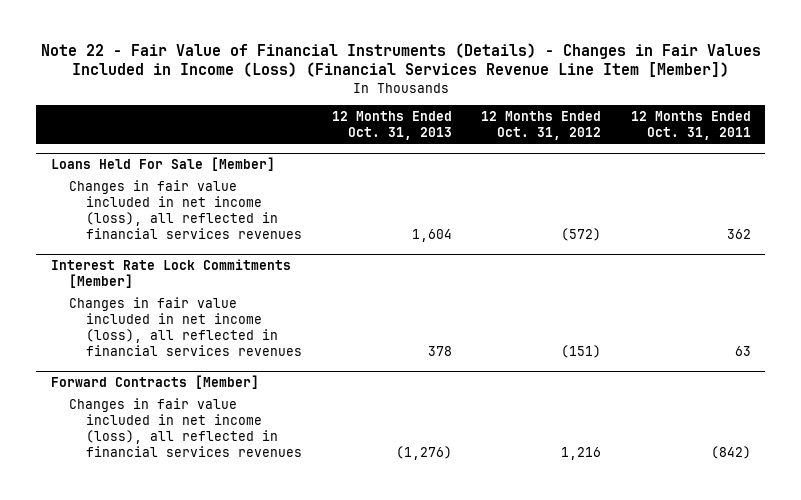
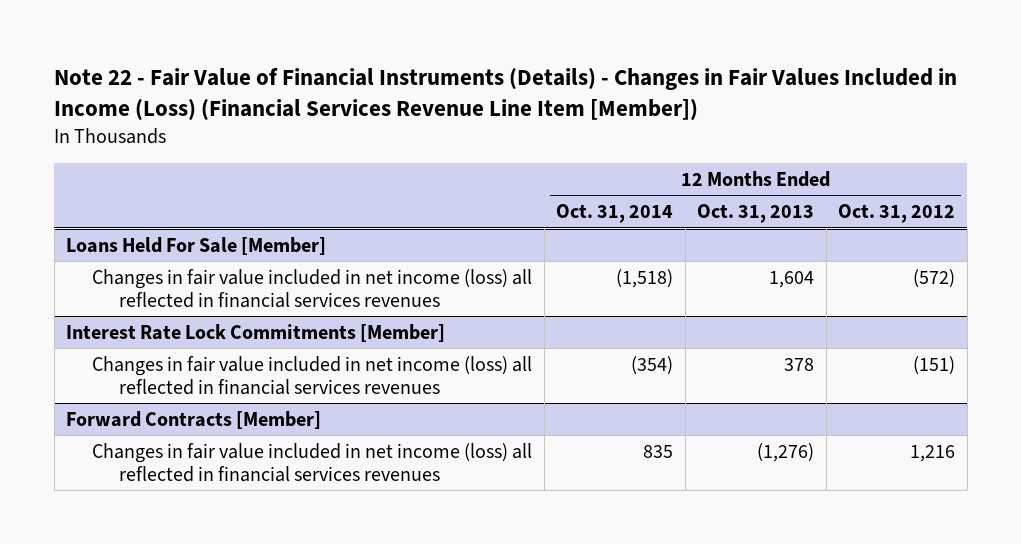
[630,111,751,141] 12 Months Ended Oct. 31, 2011 -> none
none -> [556,204,674,224] Oct. 31, 2014
[68,179,303,240] Changes in fair value included in net income (loss), all reflected in financial services revenues -> [92,268,533,308] Changes in fair value included in net income (loss) all reflected in financial services revenues
[68,296,303,357] Changes in fair value included in net income (loss), all reflected in financial services revenues -> [92,355,533,395] Changes in fair value included in net income (loss) all reflected in financial services revenues
[68,397,303,458] Changes in fair value included in net income (loss), all reflected in financial services revenues -> [92,442,533,482] Changes in fair value included in net income (loss) all reflected in financial services revenues

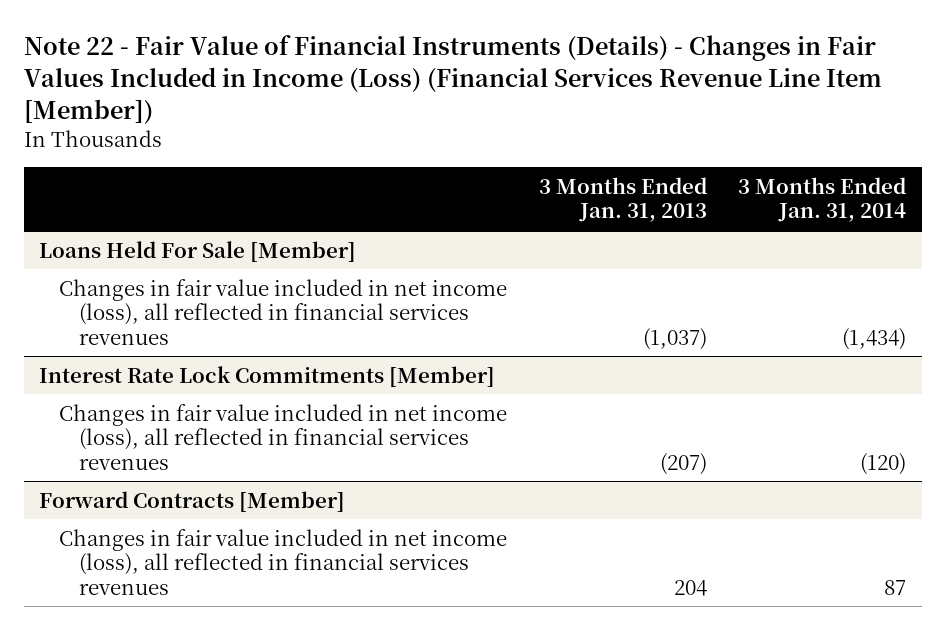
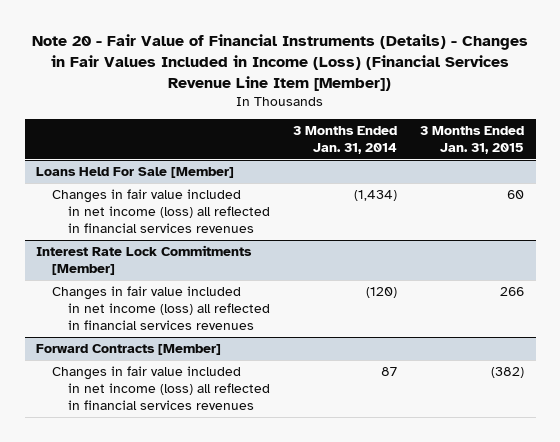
[23,35,882,125] Note 22 - Fair Value of Financial Instruments (Details) - Changes in Fair Values Included in Income (Loss) (Financial Services Revenue Line Item [Member]) -> [32,33,529,91] Note 20 - Fair Value of Financial Instruments (Details) - Changes in Fair Values Included in Income (Loss) (Financial Services Revenue Line Item [Member])
[538,176,707,223] 3 Months Ended Jan. 31, 2013 -> none
none -> [420,126,525,155] 3 Months Ended Jan. 31, 2015
[59,278,508,345] Changes in fair value included in net income (loss), all reflected in financial services revenues -> [52,188,270,233] Changes in fair value included in net income (loss) all reflected in financial services revenues
[59,403,508,470] Changes in fair value included in net income (loss), all reflected in financial services revenues -> [52,285,270,330] Changes in fair value included in net income (loss) all reflected in financial services revenues
[59,528,508,595] Changes in fair value included in net income (loss), all reflected in financial services revenues -> [52,365,270,410] Changes in fair value included in net income (loss) all reflected in financial services revenues

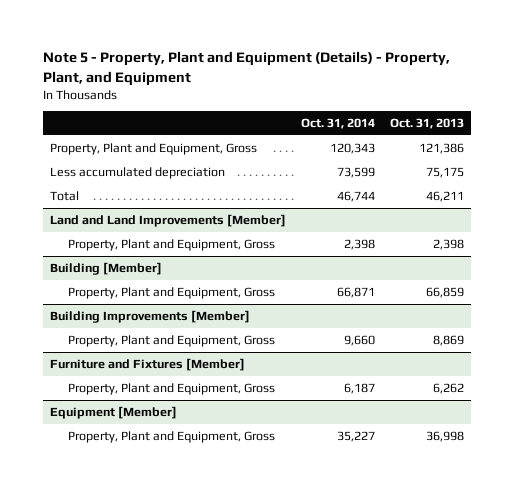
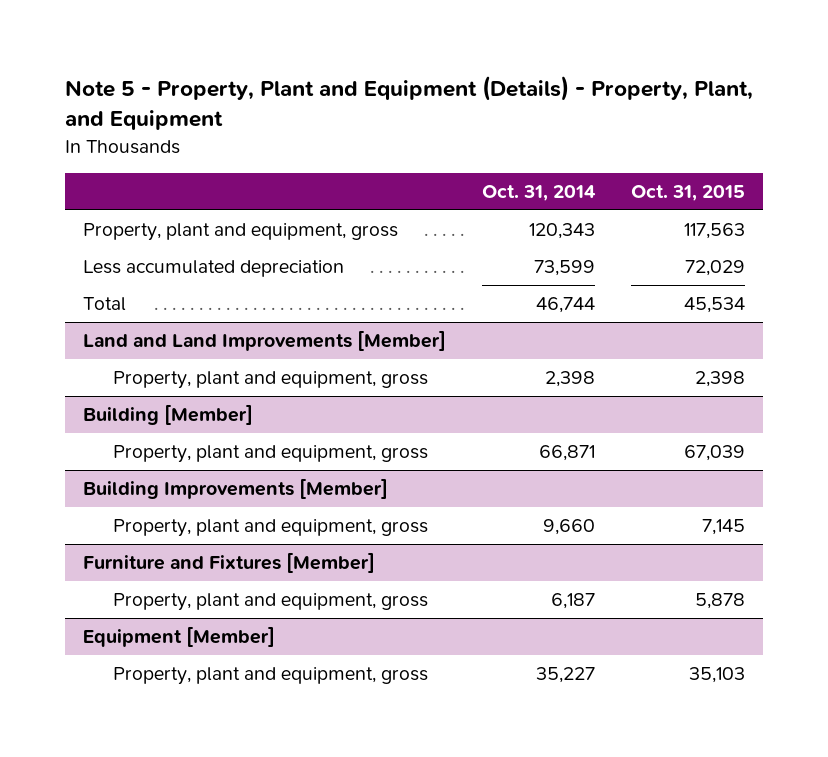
[389,117,464,129] Oct. 31, 2013 -> none
none -> [630,184,745,201] Oct. 31, 2015
[50,142,258,155] Property, Plant and Equipment, Gross -> [83,223,399,242] Property, plant and equipment, gross
[67,238,275,251] Property, Plant and Equipment, Gross -> [112,371,428,390] Property, plant and equipment, gross
[67,286,275,299] Property, Plant and Equipment, Gross -> [112,445,428,464] Property, plant and equipment, gross
[67,334,275,347] Property, Plant and Equipment, Gross -> [112,519,428,538] Property, plant and equipment, gross
[67,382,275,395] Property, Plant and Equipment, Gross -> [112,593,428,612] Property, plant and equipment, gross
[67,430,275,443] Property, Plant and Equipment, Gross -> [112,667,428,686] Property, plant and equipment, gross

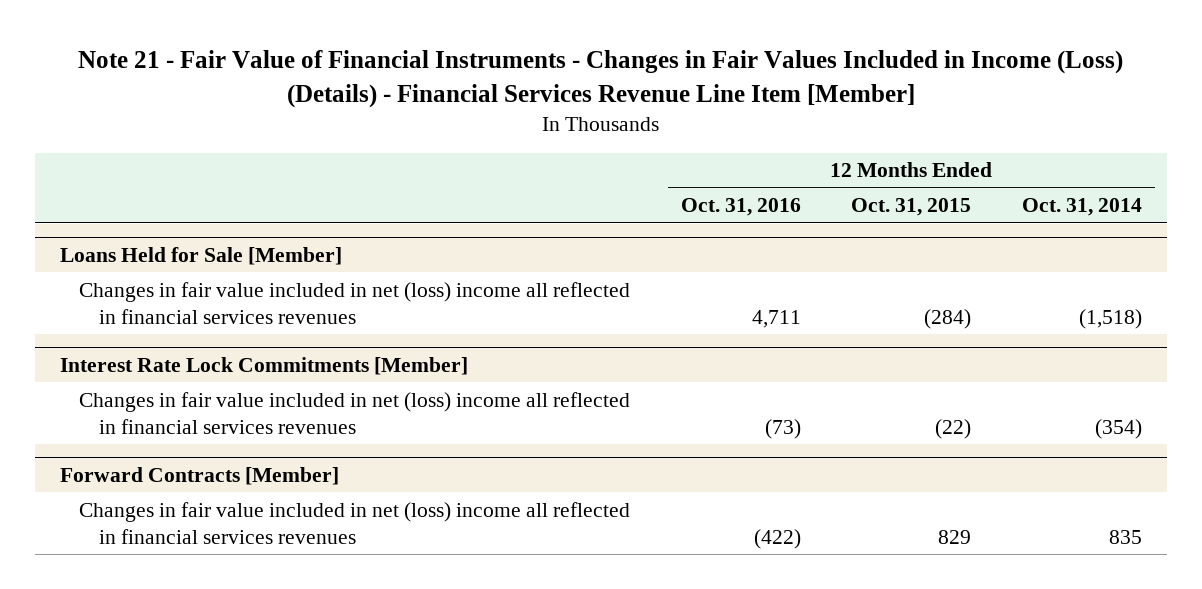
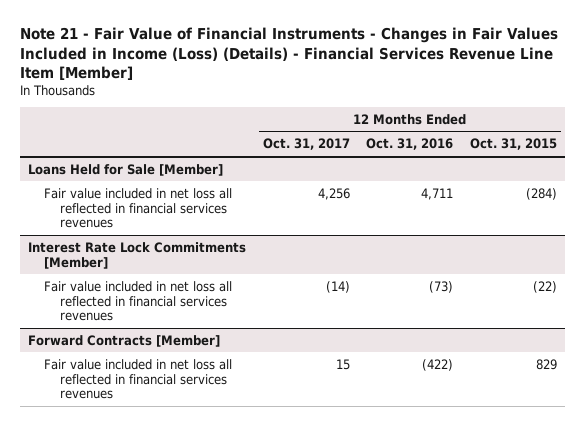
[1021,198,1142,217] Oct. 31, 2014 -> none
none -> [262,138,350,151] Oct. 31, 2017
[79,281,631,324] Changes in fair value included in net (loss) income all reflected in financial services revenues -> [44,187,233,229] Fair value included in net loss all reflected in financial services revenues
[79,391,631,434] Changes in fair value included in net (loss) income all reflected in financial services revenues -> [44,280,233,322] Fair value included in net loss all reflected in financial services revenues
[79,501,631,544] Changes in fair value included in net (loss) income all reflected in financial services revenues -> [44,358,233,400] Fair value included in net loss all reflected in financial services revenues

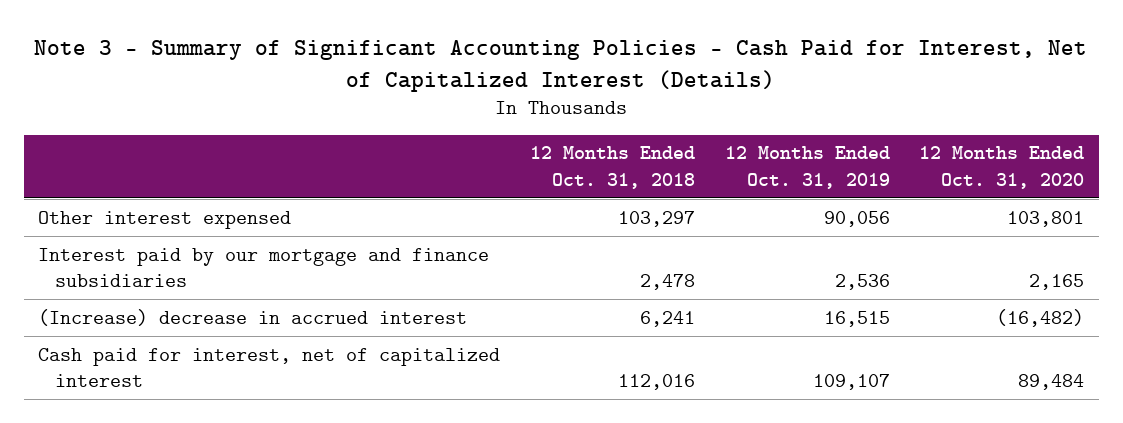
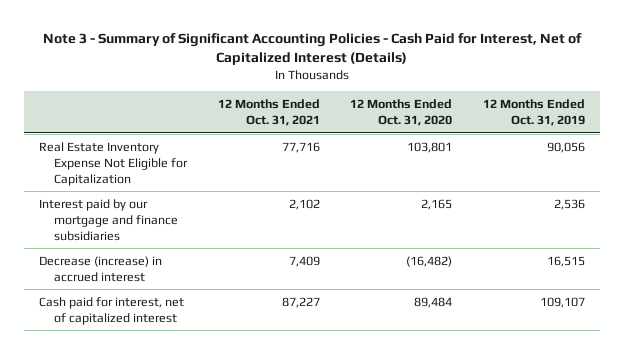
[529,146,695,189] 12 Months Ended Oct. 31, 2018 -> none
none -> [217,99,320,127] 12 Months Ended Oct. 31, 2021
[38,210,292,229] Other interest expensed -> [39,141,189,186] Real Estate Inventory Expense Not Eligible for Capitalization
[38,308,468,326] (Increase) decrease in accrued interest -> [39,255,163,282] Decrease (increase) in accrued interest

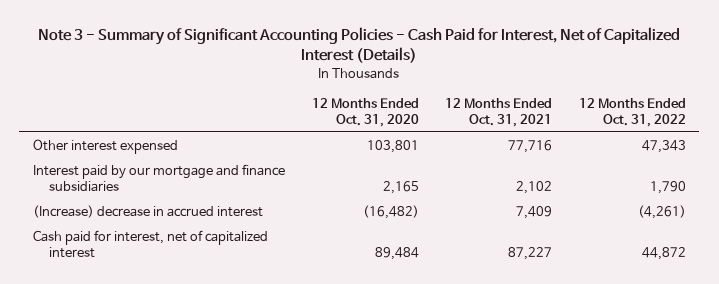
[482,99,585,127] 12 Months Ended Oct. 31, 2019 -> none
none -> [578,98,686,128] 12 Months Ended Oct. 31, 2022
[39,141,189,186] Real Estate Inventory Expense Not Eligible for Capitalization -> [32,139,178,155] Other interest expensed
[39,255,163,282] Decrease (increase) in accrued interest -> [32,205,263,219] (Increase) decrease in accrued interest

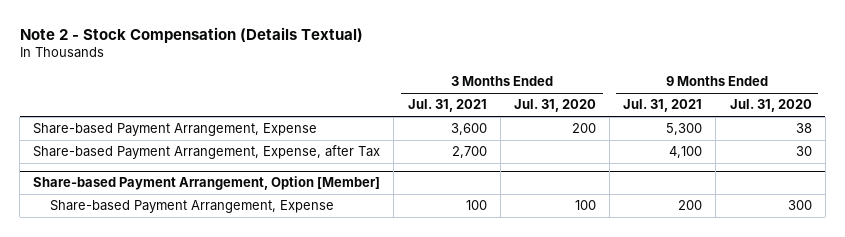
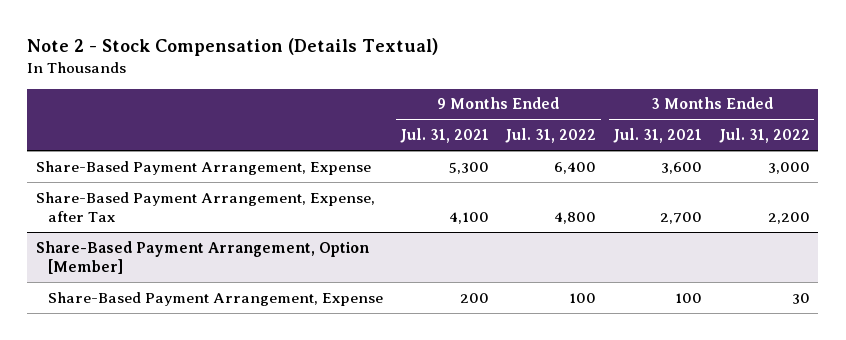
[513,99,596,113] Jul. 31, 2020 -> none
[729,99,812,113] Jul. 31, 2020 -> none
none -> [505,128,597,144] Jul. 31, 2022
none -> [718,128,810,144] Jul. 31, 2022
[33,123,318,137] Share-based Payment Arrangement, Expense -> [35,160,371,175] Share-Based Payment Arrangement, Expense
[33,145,381,160] Share-based Payment Arrangement, Expense, after Tax -> [35,191,375,222] Share-Based Payment Arrangement, Expense, after Tax
[33,176,381,191] Share-based Payment Arrangement, Option [Member] -> [35,240,369,274] Share-Based Payment Arrangement, Option [Member]
[49,200,334,214] Share-based Payment Arrangement, Expense -> [48,291,384,306] Share-Based Payment Arrangement, Expense

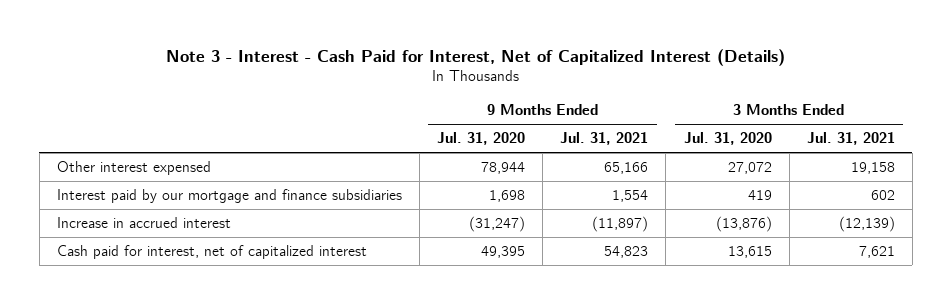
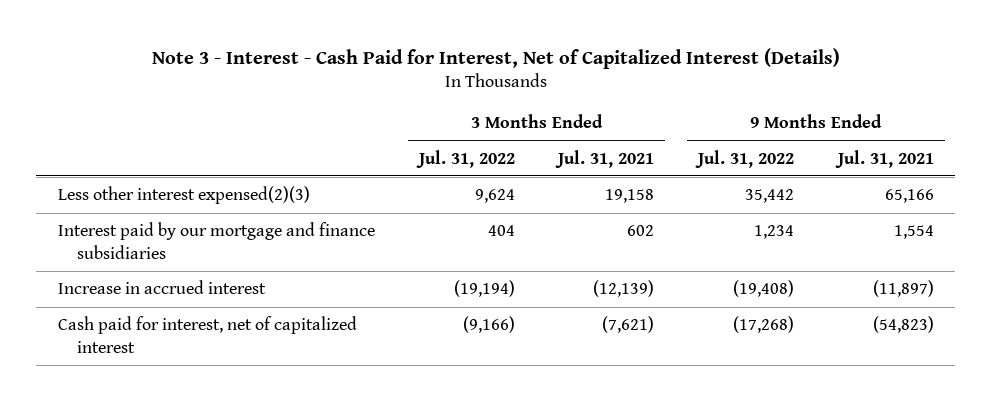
[437,132,526,146] Jul. 31, 2020 -> none
[683,132,772,146] Jul. 31, 2020 -> none
none -> [415,149,515,168] Jul. 31, 2022
none -> [695,149,795,168] Jul. 31, 2022
[56,161,211,176] Other interest expensed -> [58,186,311,205] Less other interest expensed(2)(3)
[604,246,649,259] 54,823 -> [872,316,934,334] (54,823)
[858,246,895,259] 7,621 -> [602,316,655,334] (7,621)

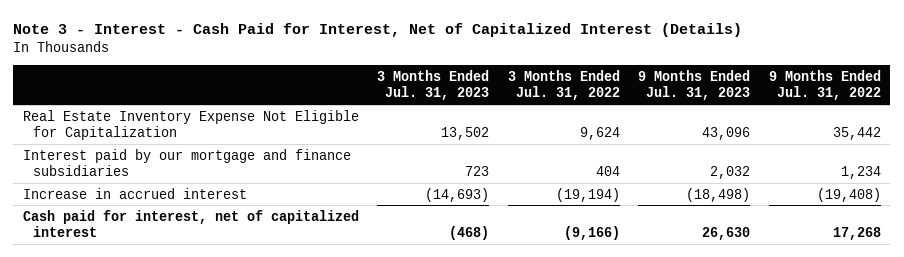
[555,149,655,168] Jul. 31, 2021 -> none
[834,149,934,168] Jul. 31, 2021 -> none
none -> [377,69,490,101] 3 Months Ended Jul. 31, 2023
none -> [638,69,751,101] 9 Months Ended Jul. 31, 2023
[58,186,311,205] Less other interest expensed(2)(3) -> [22,109,359,141] Real Estate Inventory Expense Not Eligible for Capitalization
[733,316,795,334] (17,268) -> [832,227,881,241] 17,268

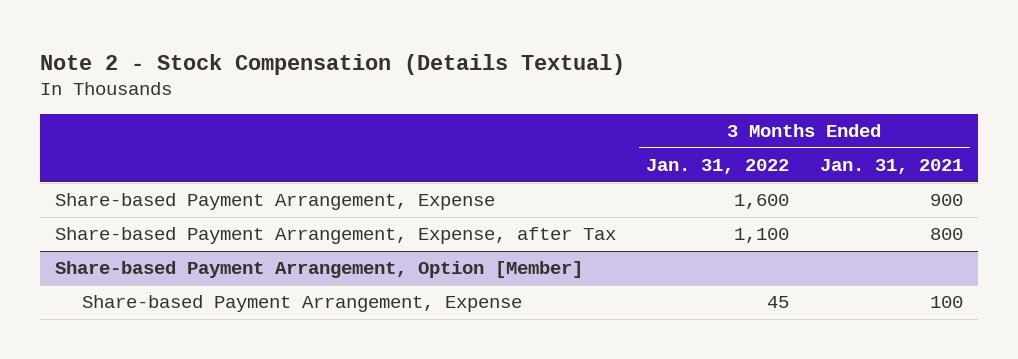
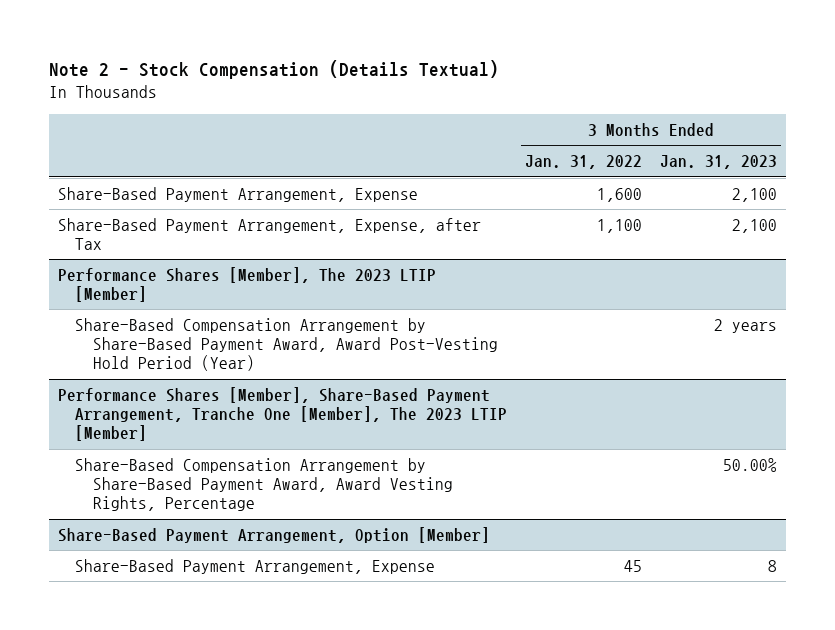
[819,159,963,175] Jan. 31, 2021 -> none
none -> [659,155,777,170] Jan. 31, 2023
[55,193,496,211] Share-based Payment Arrangement, Expense -> [58,186,419,202] Share-Based Payment Arrangement, Expense
[55,227,617,245] Share-based Payment Arrangement, Expense, after Tax -> [58,217,482,251] Share-Based Payment Arrangement, Expense, after Tax
none -> [58,266,437,303] Performance Shares [Member], The 2023 LTIP [Member]
none -> [75,317,498,372] Share-Based Compensation Arrangement by Share-Based Payment Award, Award Post-Vesting Hold Period (Year)
none -> [58,386,508,442] Performance Shares [Member], Share-Based Payment Arrangement, Tranche One [Member], The 2023 LTIP [Member]
none -> [75,457,453,512] Share-Based Compensation Arrangement by Share-Based Payment Award, Award Vesting Rights, Percentage
[55,261,584,279] Share-based Payment Arrangement, Option [Member] -> [58,526,491,543] Share-Based Payment Arrangement, Option [Member]
[81,295,522,313] Share-based Payment Arrangement, Expense -> [75,558,436,574] Share-Based Payment Arrangement, Expense

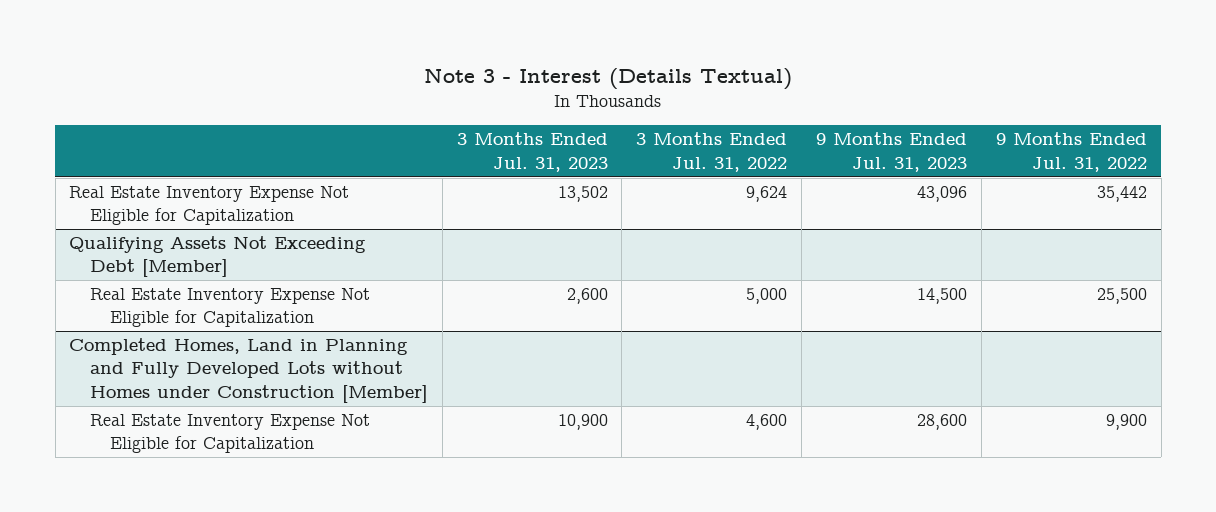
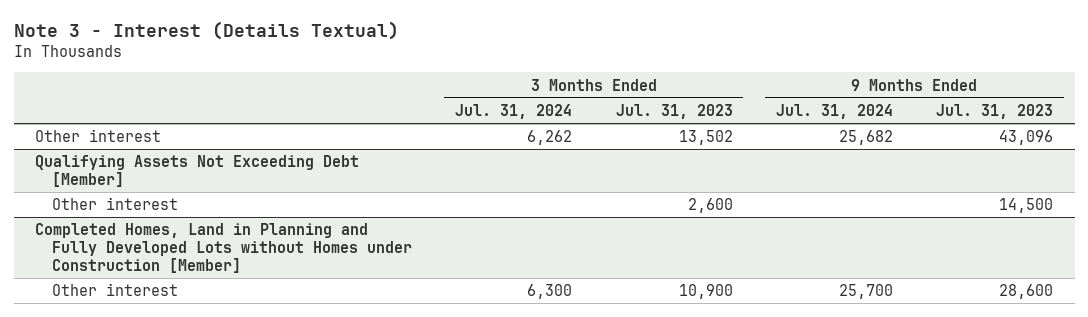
[636,132,788,172] 3 Months Ended Jul. 31, 2022 -> none
[995,132,1147,172] 9 Months Ended Jul. 31, 2022 -> none
none -> [455,104,573,120] Jul. 31, 2024
none -> [775,104,893,120] Jul. 31, 2024
[69,186,350,226] Real Estate Inventory Expense Not Eligible for Capitalization -> [35,129,162,143] Other interest
[89,288,370,328] Real Estate Inventory Expense Not Eligible for Capitalization -> [52,197,179,211] Other interest
[89,414,370,454] Real Estate Inventory Expense Not Eligible for Capitalization -> [52,283,179,297] Other interest

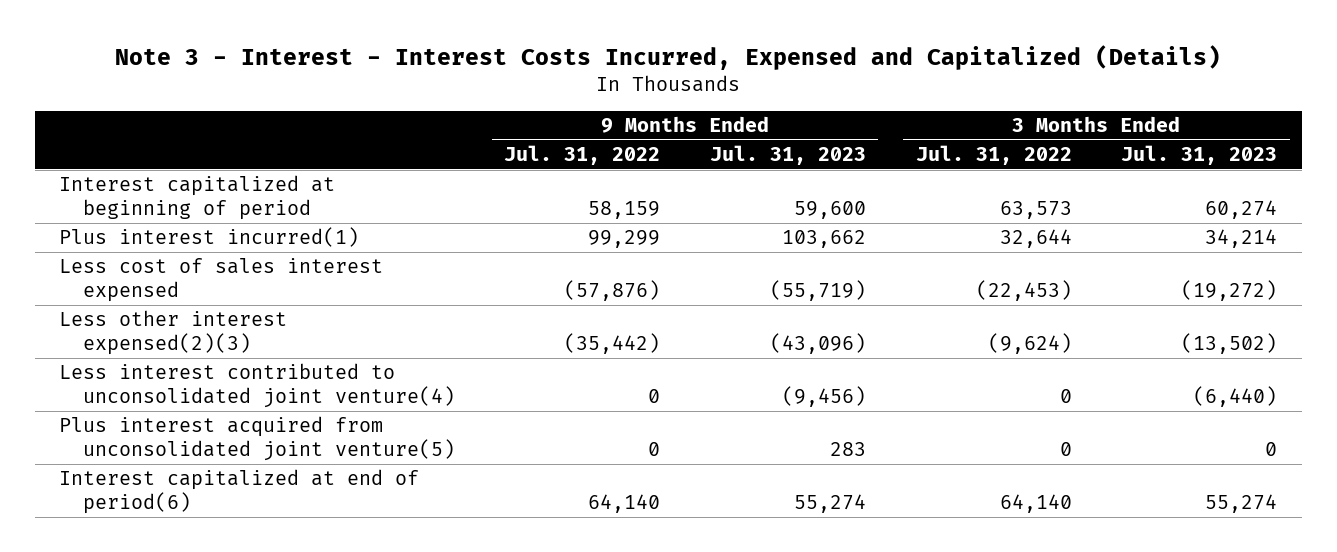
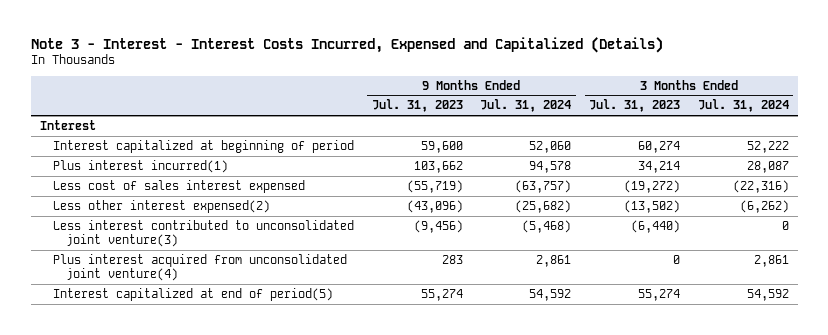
[504,144,661,165] Jul. 31, 2022 -> none
[915,144,1072,165] Jul. 31, 2022 -> none
none -> [480,99,572,113] Jul. 31, 2024
none -> [697,99,789,113] Jul. 31, 2024
none -> [39,119,96,130] Interest
[59,310,288,356] Less other interest expensed(2)(3) -> [52,199,270,213] Less other interest expensed(2)
[59,363,455,409] Less interest contributed to unconsolidated joint venture(4) -> [52,219,354,248] Less interest contributed to unconsolidated joint venture(3)
[59,416,455,462] Plus interest acquired from unconsolidated joint venture(5) -> [52,253,347,282] Plus interest acquired from unconsolidated joint venture(4)
[59,469,420,515] Interest capitalized at end of period(6) -> [52,287,333,301] Interest capitalized at end of period(5)

